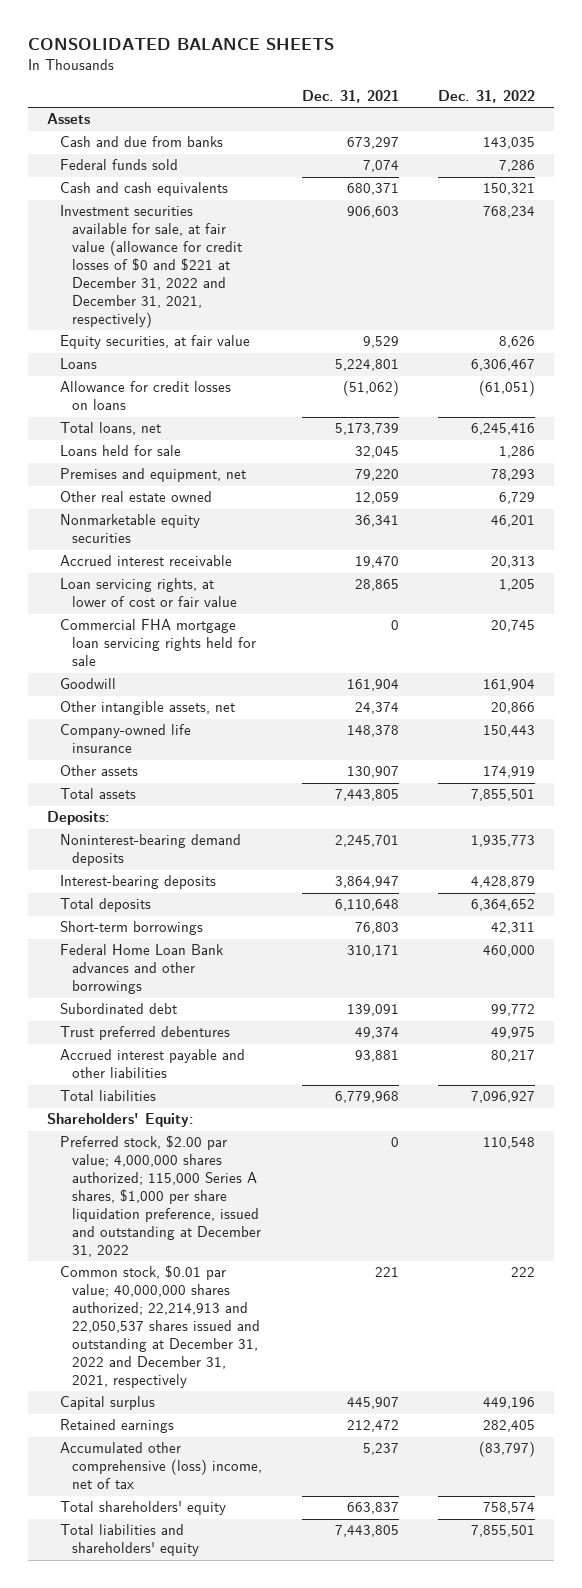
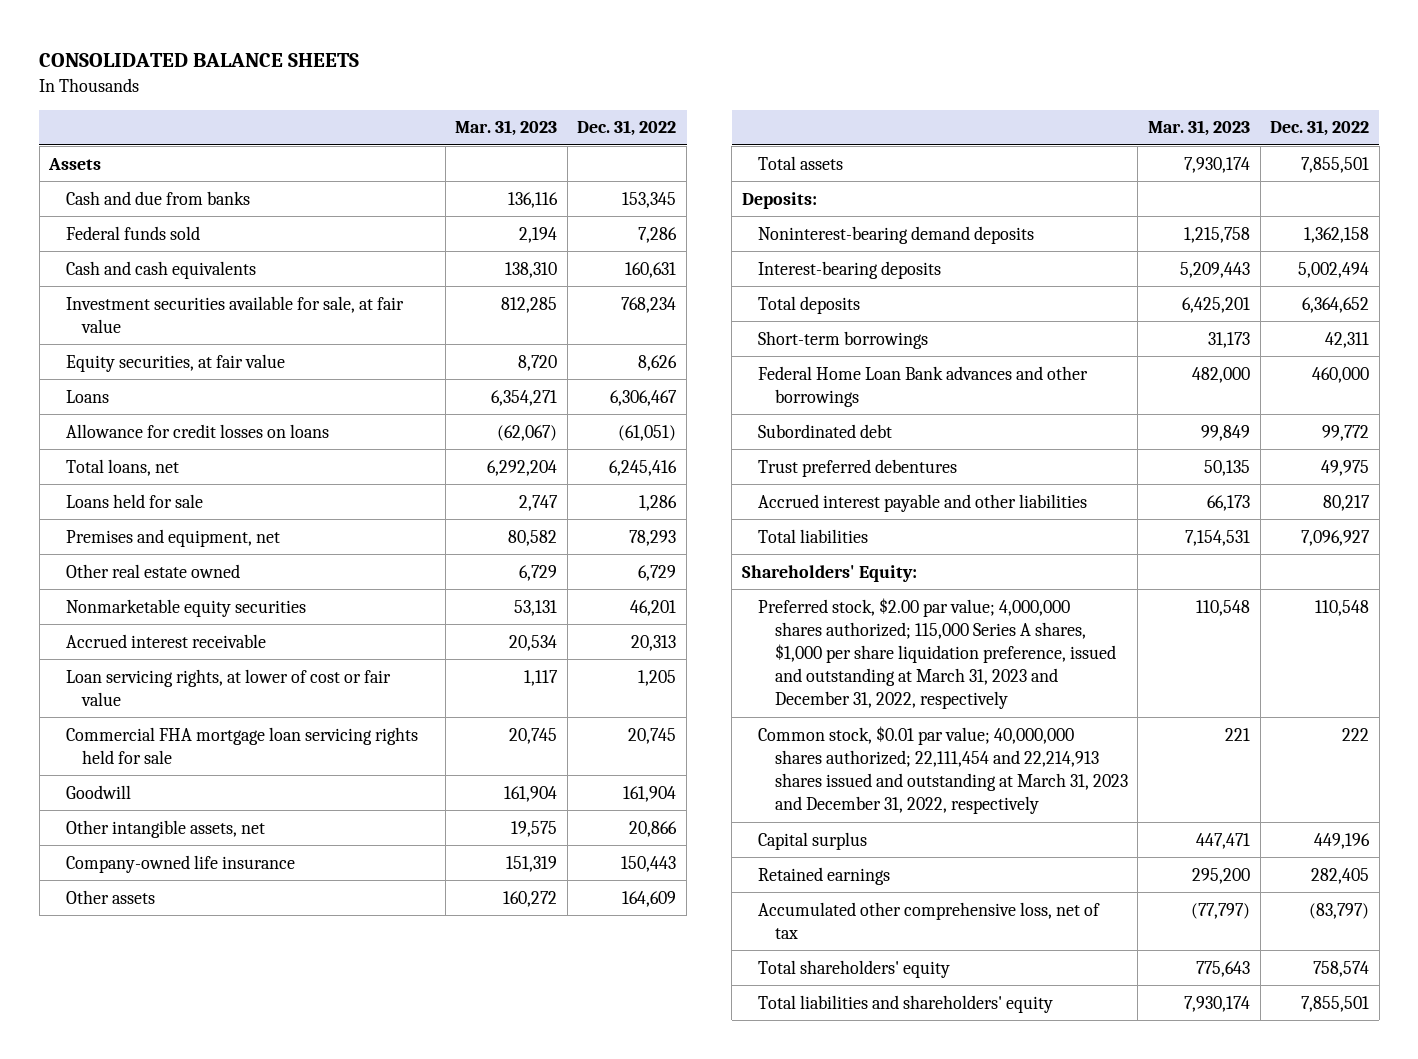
[301,89,399,103] Dec. 31, 2021 -> none
none -> [455,120,558,137] Mar. 31, 2023
[482,137,535,150] 143,035 -> [622,191,677,208] 153,345
[482,183,535,196] 150,321 -> [625,261,677,278] 160,631
[59,205,243,328] Investment securities available for sale, at fair value (allowance for credit losses of $0 and $221 at December 31, 2022 and December 31, 2021, respectively) -> [65,295,404,333] Investment securities available for sale, at fair value
[482,766,535,779] 174,919 -> [622,890,677,907] 164,609
[470,835,535,848] 1,935,773 -> [1304,226,1370,243] 1,362,158
[470,876,535,889] 4,428,879 -> [1298,261,1370,278] 5,002,494
[59,1135,262,1257] Preferred stock, $2.00 par value; 4,000,000 shares authorized; 115,000 Series A shares, $1,000 per share liquidation preference, issued and outstanding at December 31, 2022 -> [758,597,1116,710] Preferred stock, $2.00 par value; 4,000,000 shares authorized; 115,000 Series A shares, $1,000 per share liquidation preference, issued and outstanding at March 31, 2023 and December 31, 2022, respectively
[59,1265,261,1388] Common stock, $0.01 par value; 40,000,000 shares authorized; 22,214,913 and 22,050,537 shares issued and outstanding at December 31, 2022 and December 31, 2021, respectively -> [758,725,1128,815] Common stock, $0.01 par value; 40,000,000 shares authorized; 22,111,454 and 22,214,913 shares issued and outstanding at March 31, 2023 and December 31, 2022, respectively
[59,1442,263,1490] Accumulated other comprehensive (loss) income, net of tax -> [758,901,1101,939] Accumulated other comprehensive loss, net of tax

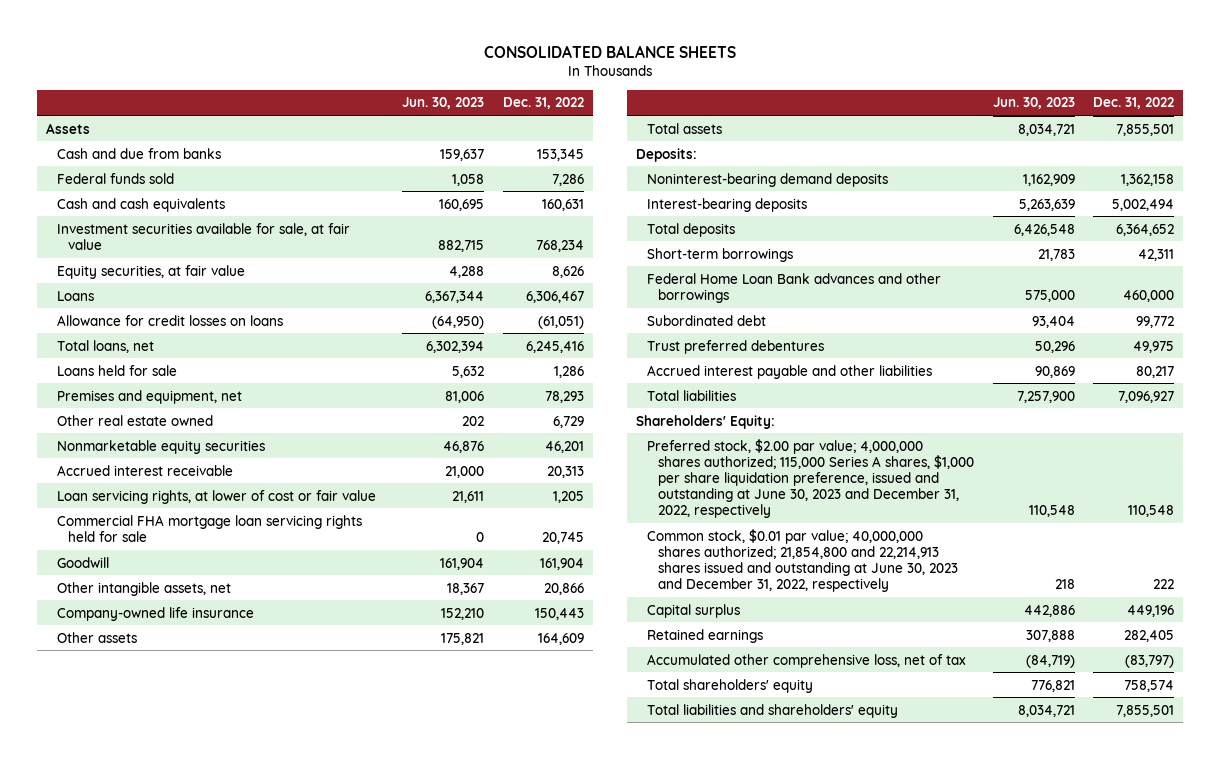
[455,120,558,137] Mar. 31, 2023 -> none
none -> [402,97,485,110] Jun. 30, 2023
[758,597,1116,710] Preferred stock, $2.00 par value; 4,000,000 shares authorized; 115,000 Series A shares, $1,000 per share liquidation preference, issued and outstanding at March 31, 2023 and December 31, 2022, respectively -> [647,438,974,519] Preferred stock, $2.00 par value; 4,000,000 shares authorized; 115,000 Series A shares, $1,000 per share liquidation preference, issued and outstanding at June 30, 2023 and December 31, 2022, respectively
[758,725,1128,815] Common stock, $0.01 par value; 40,000,000 shares authorized; 22,111,454 and 22,214,913 shares issued and outstanding at March 31, 2023 and December 31, 2022, respectively -> [647,528,958,592] Common stock, $0.01 par value; 40,000,000 shares authorized; 21,854,800 and 22,214,913 shares issued and outstanding at June 30, 2023 and December 31, 2022, respectively

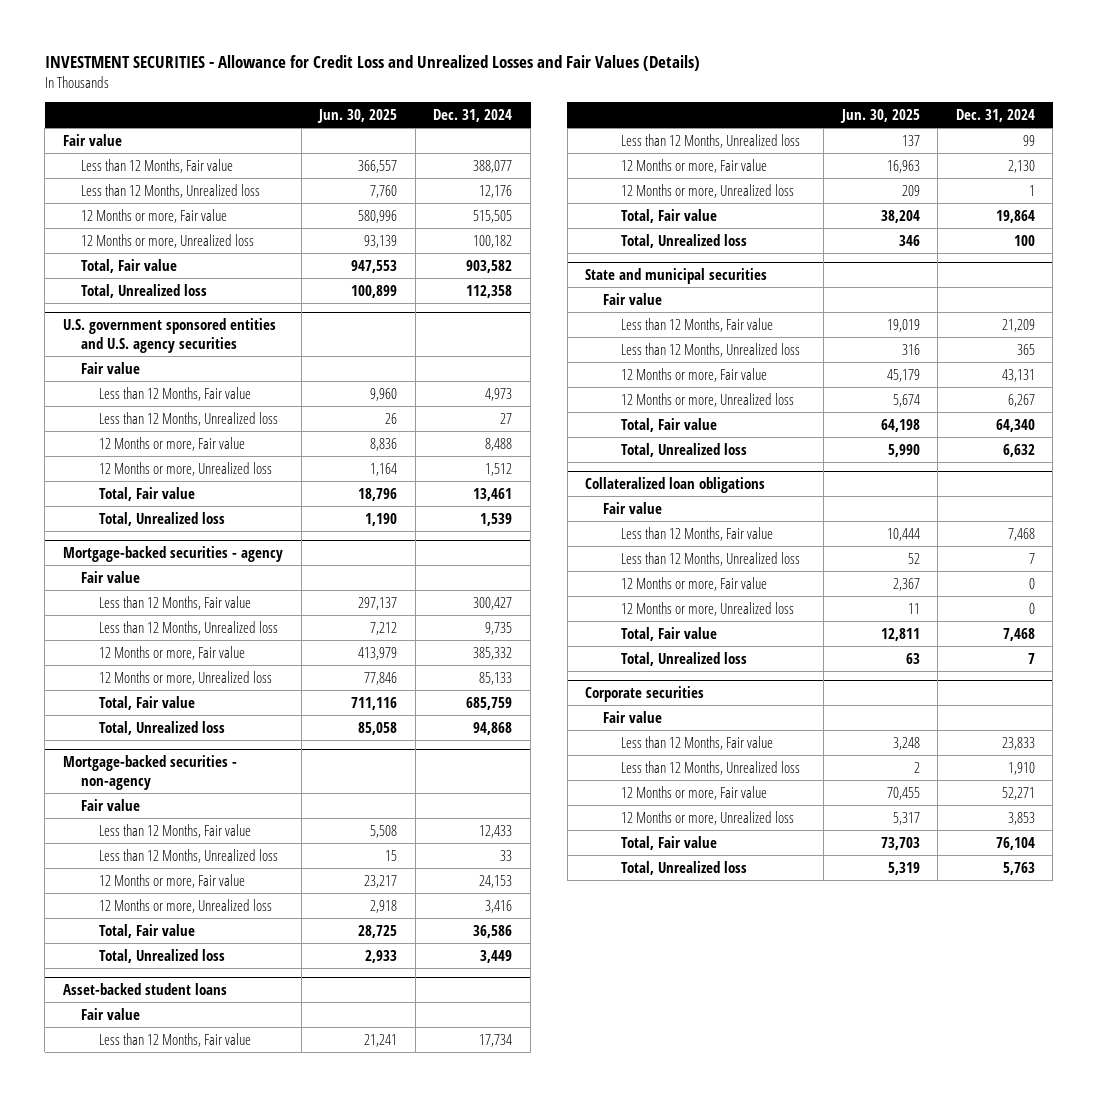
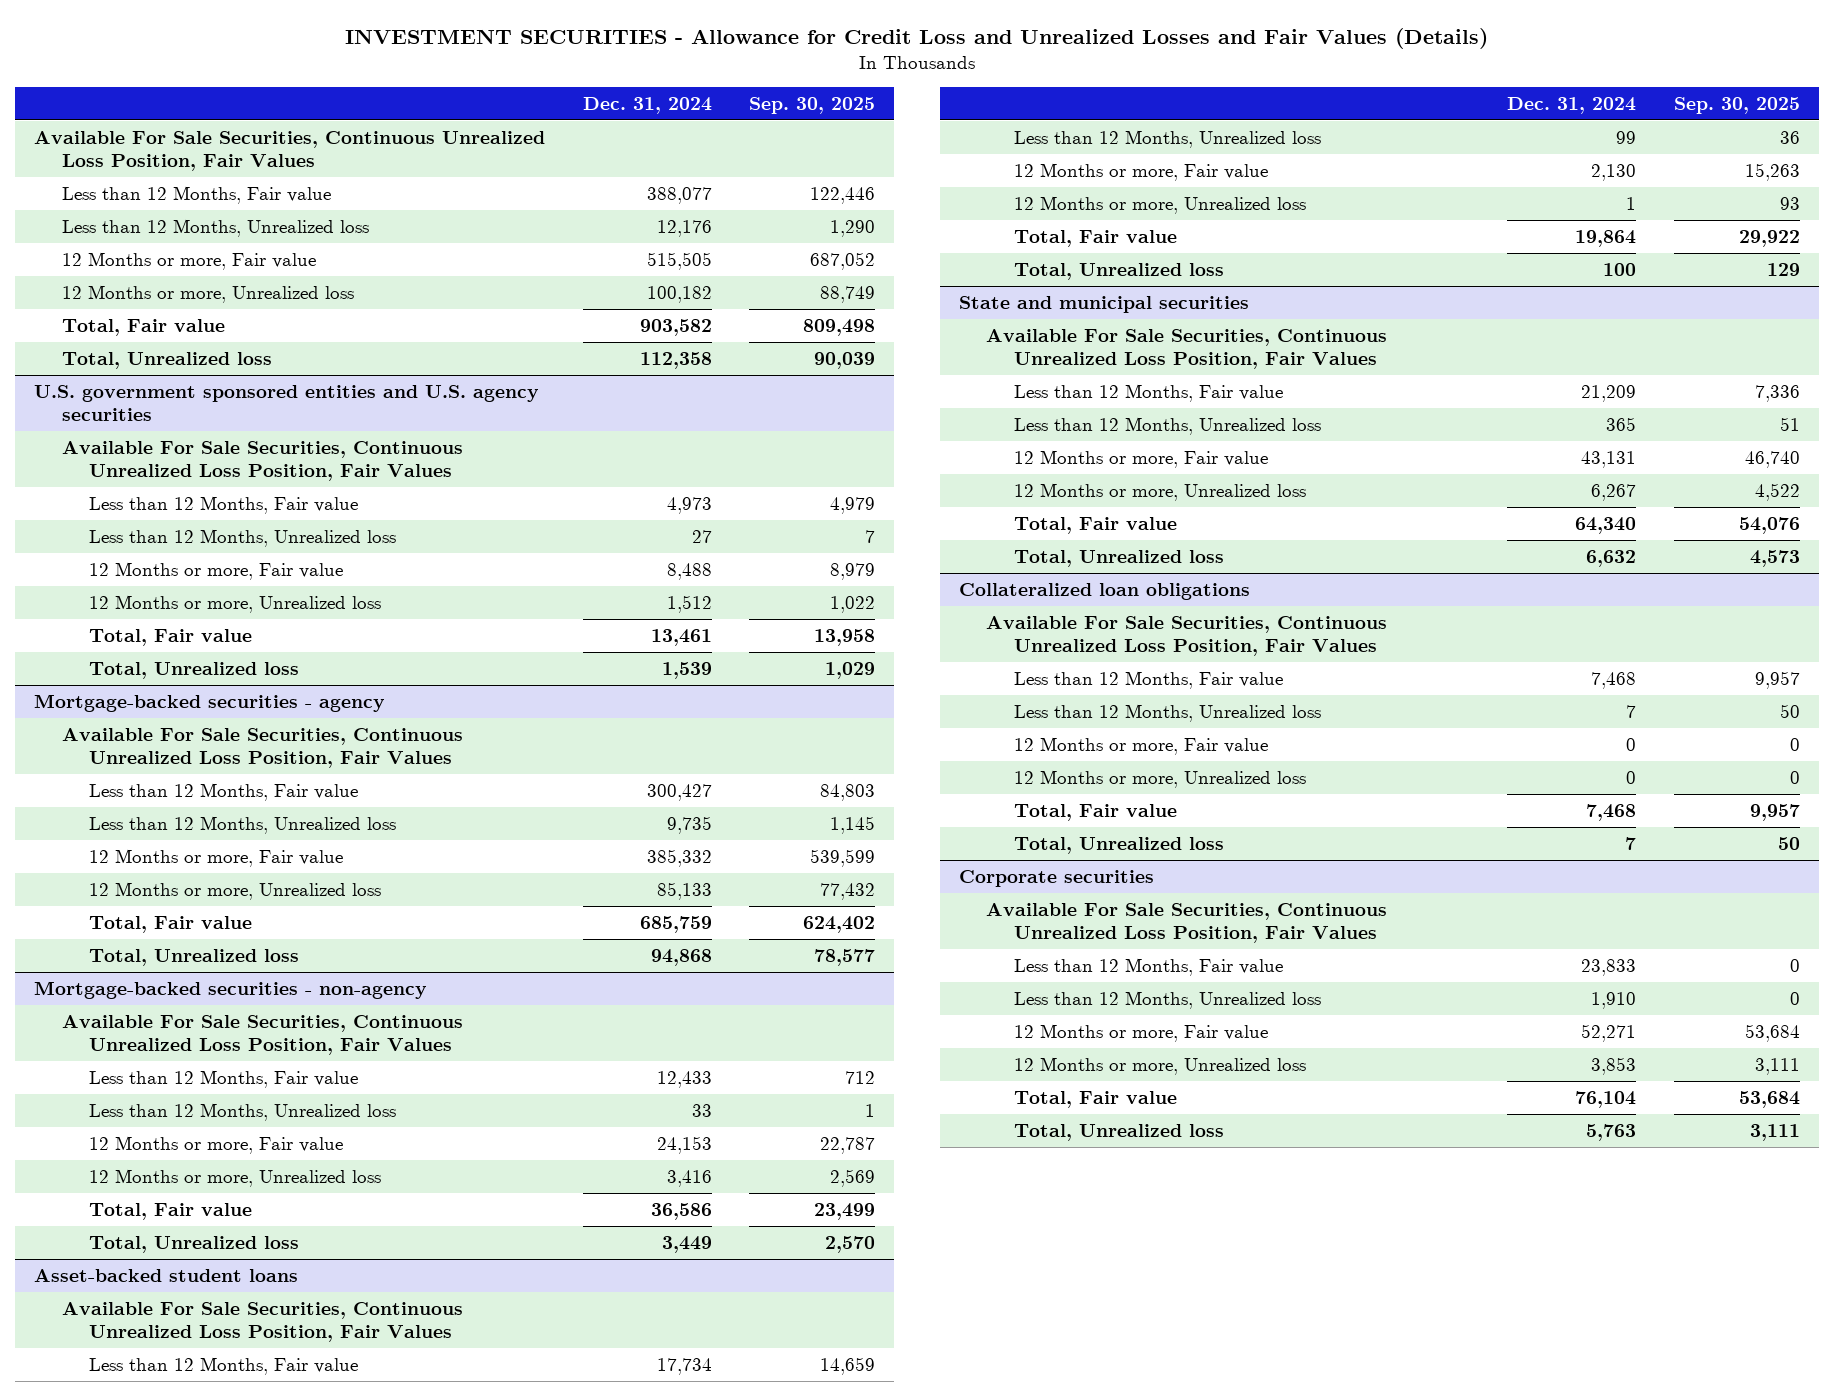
[317,109,398,124] Jun. 30, 2025 -> none
none -> [749,96,876,114] Sep. 30, 2025
[63,133,123,146] Fair value -> [34,130,546,171] Available For Sale Securities, Continuous Unrealized Loss Position, Fair Values
[80,361,140,374] Fair value -> [61,440,463,481] Available For Sale Securities, Continuous Unrealized Loss Position, Fair Values
[80,570,140,583] Fair value -> [61,727,463,768] Available For Sale Securities, Continuous Unrealized Loss Position, Fair Values
[80,798,140,811] Fair value -> [61,1014,463,1055] Available For Sale Securities, Continuous Unrealized Loss Position, Fair Values
[80,1007,140,1020] Fair value -> [61,1301,463,1342] Available For Sale Securities, Continuous Unrealized Loss Position, Fair Values
[603,292,663,305] Fair value -> [986,328,1388,369] Available For Sale Securities, Continuous Unrealized Loss Position, Fair Values
[603,501,663,514] Fair value -> [986,615,1388,656] Available For Sale Securities, Continuous Unrealized Loss Position, Fair Values
[603,710,663,723] Fair value -> [986,902,1388,943] Available For Sale Securities, Continuous Unrealized Loss Position, Fair Values

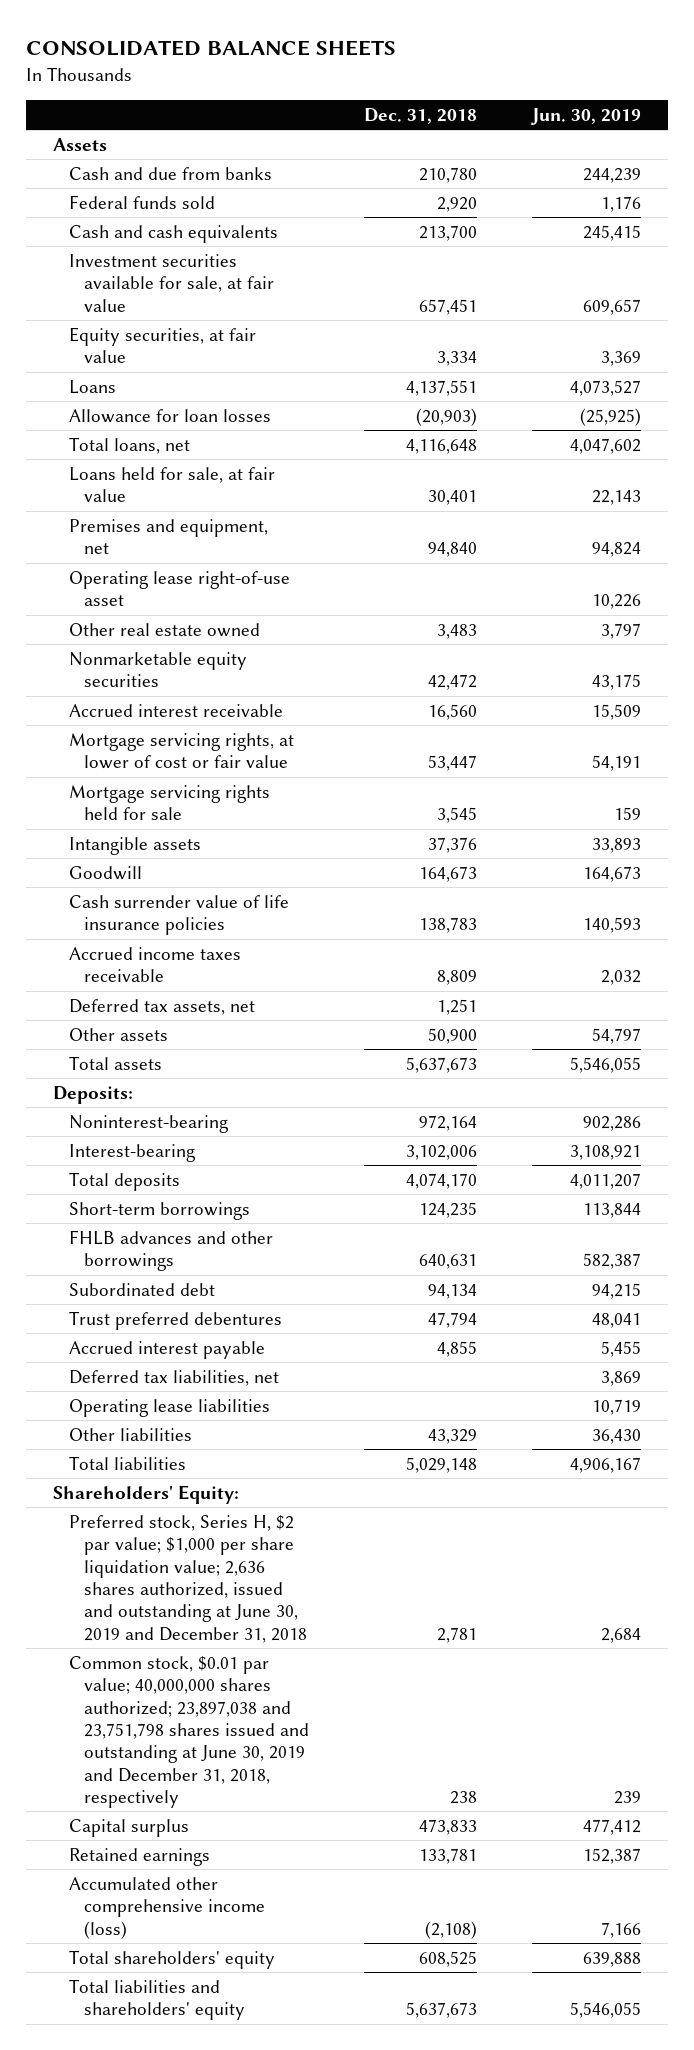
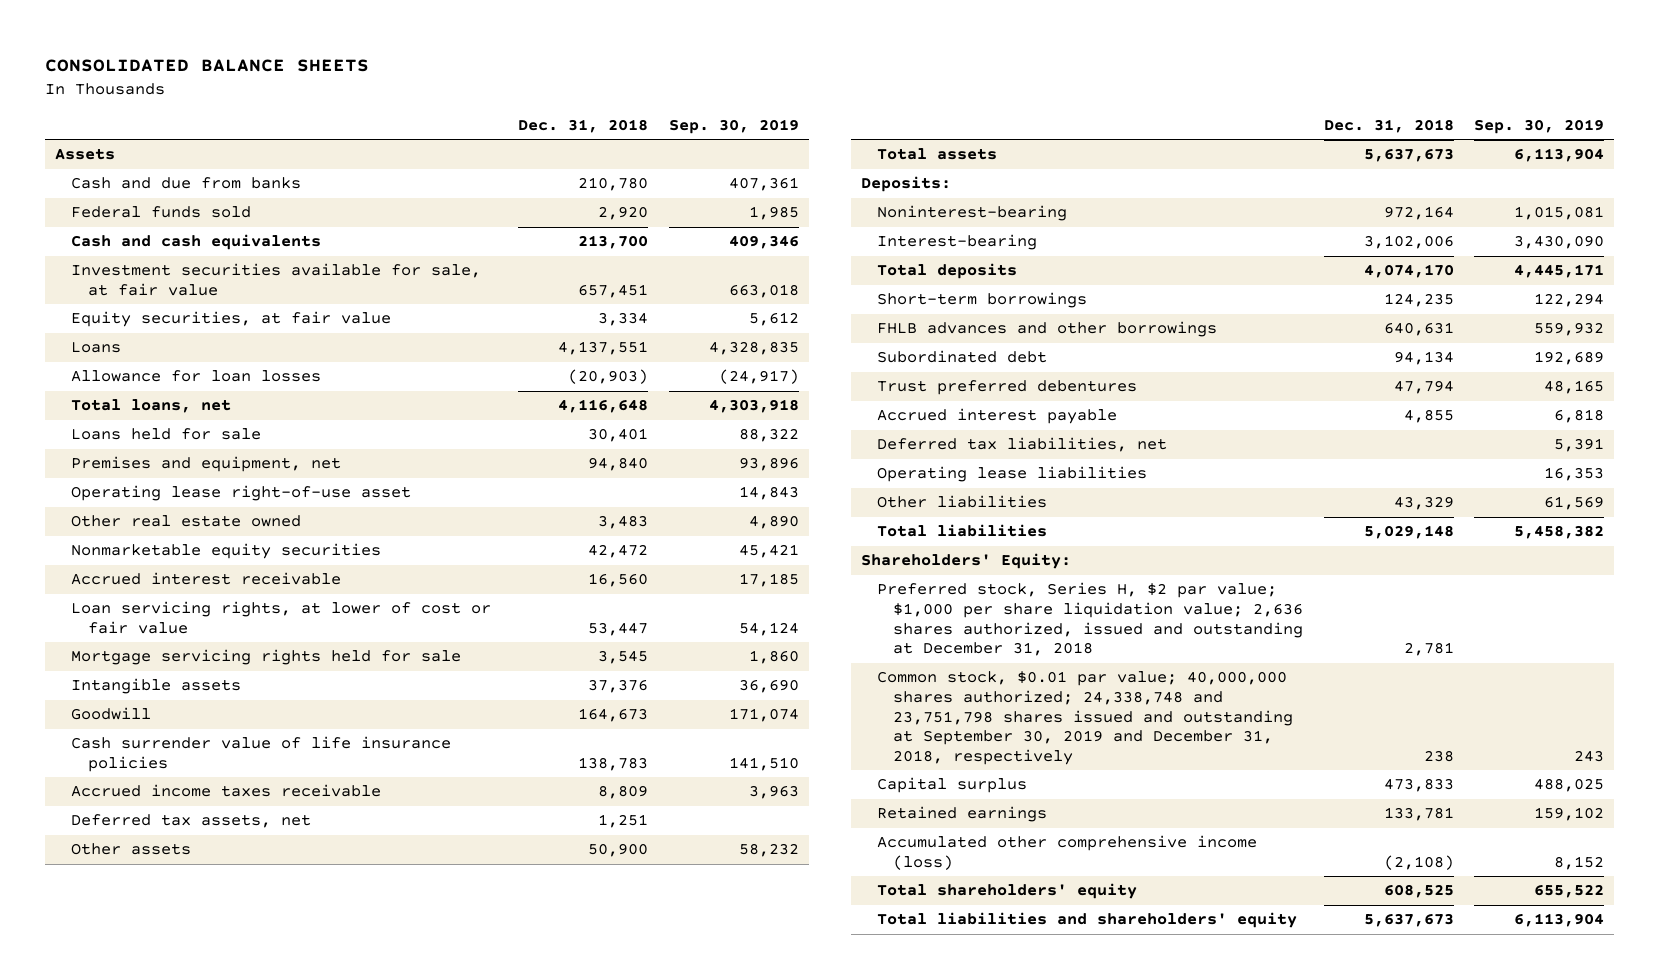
[530,107,641,125] Jun. 30, 2019 -> none
none -> [668,118,799,134] Sep. 30, 2019
[68,466,275,503] Loans held for sale, at fair value -> [71,428,262,441] Loans held for sale
[68,732,294,770] Mortgage servicing rights, at lower of cost or fair value -> [71,601,492,634] Loan servicing rights, at lower of cost or fair value
[68,1514,308,1643] Preferred stock, Series H, $2 par value; $1,000 per share liquidation value; 2,636 shares authorized, issued and outstanding at June 30, 2019 and December 31, 2018 -> [877,582,1304,657] Preferred stock, Series H, $2 par value; $1,000 per share liquidation value; 2,636 shares authorized, issued and outstanding at December 31, 2018
[68,1655,310,1809] Common stock, $0.01 par value; 40,000,000 shares authorized; 23,897,038 and 23,751,798 shares issued and outstanding at June 30, 2019 and December 31, 2018, respectively -> [877,671,1294,766] Common stock, $0.01 par value; 40,000,000 shares authorized; 24,338,748 and 23,751,798 shares issued and outstanding at September 30, 2019 and December 31, 2018, respectively

